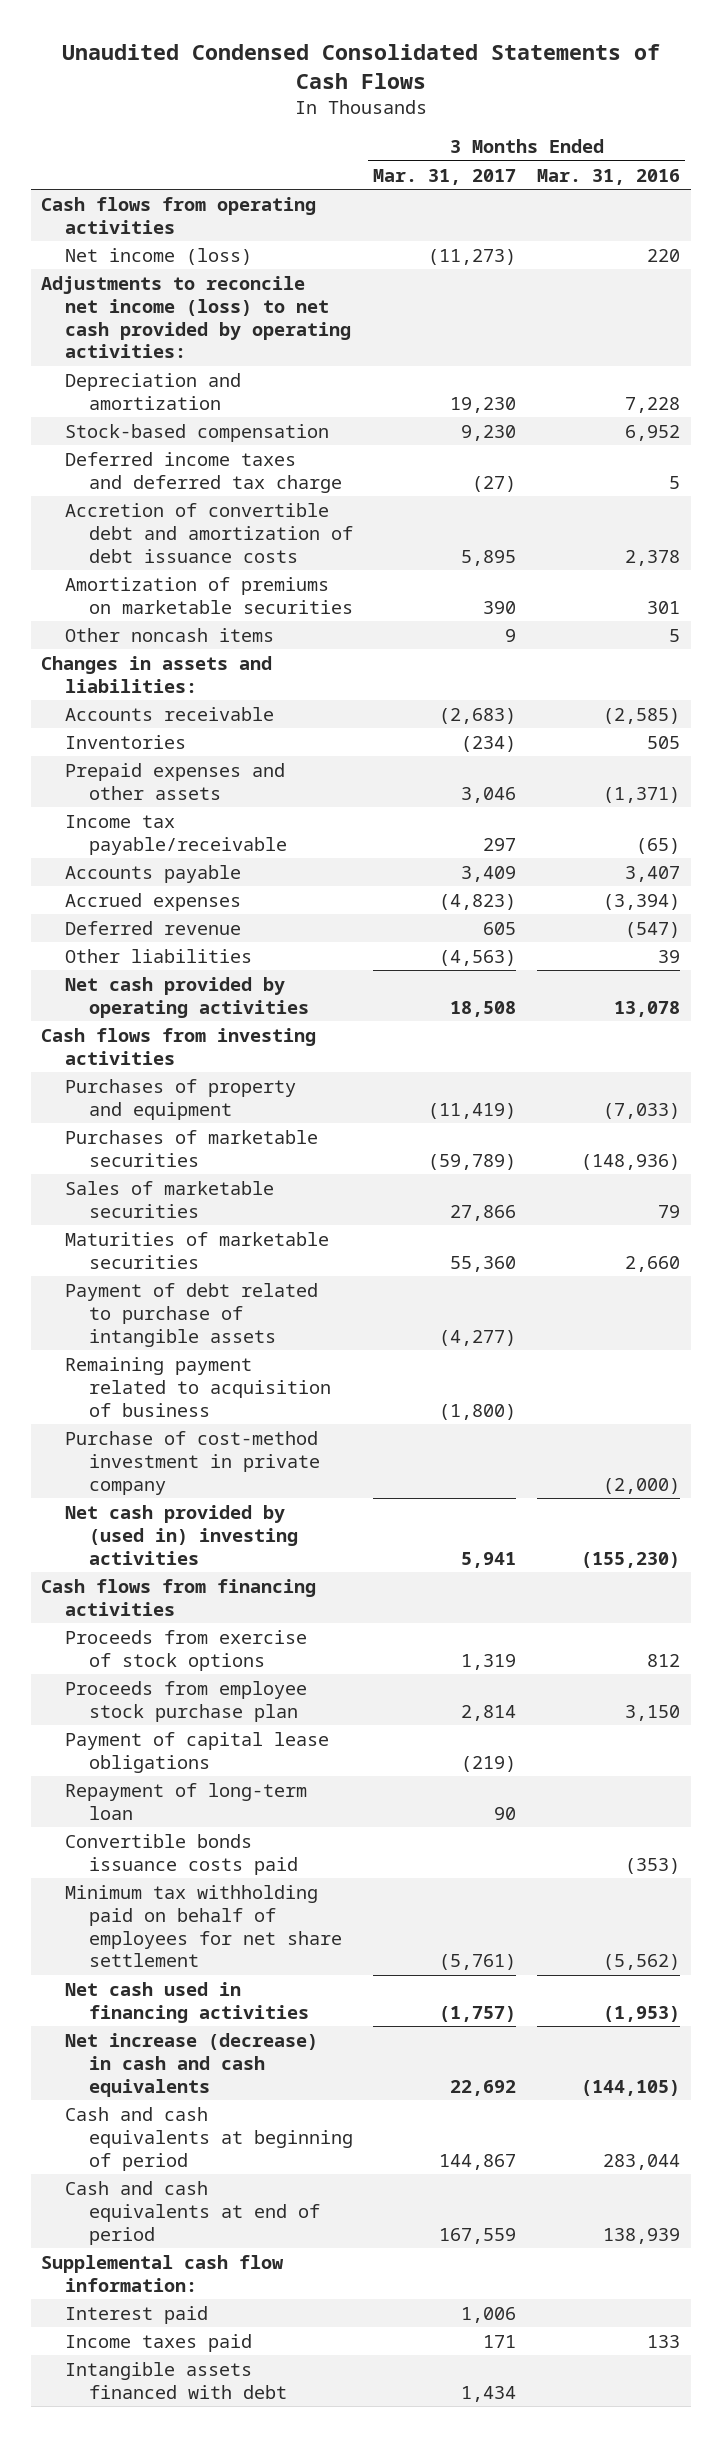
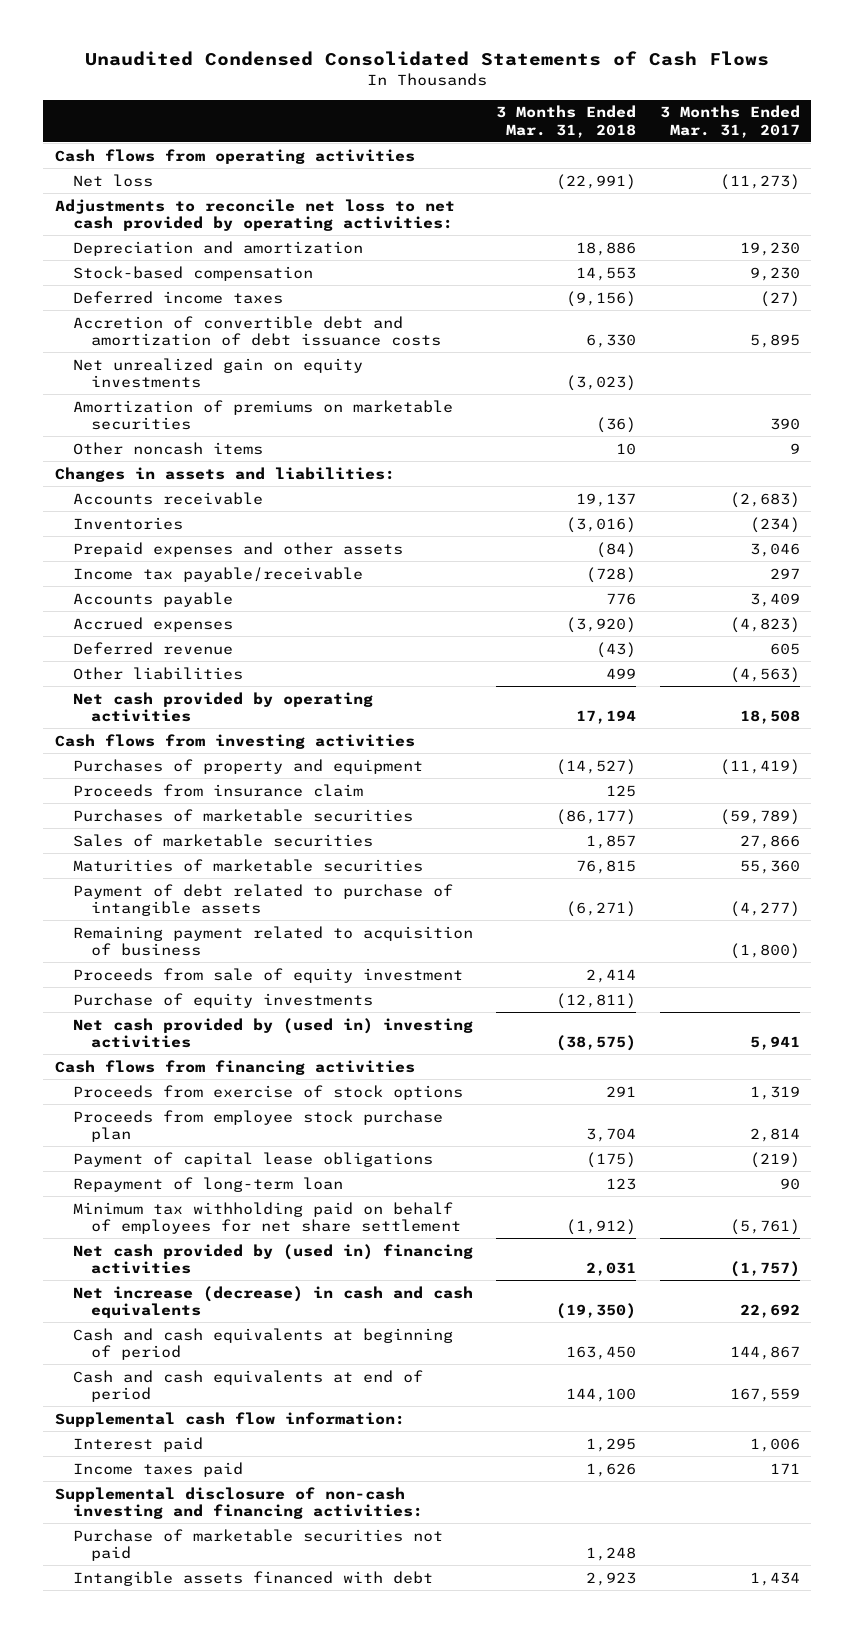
[537,168,681,185] Mar. 31, 2016 -> none
none -> [496,105,637,138] 3 Months Ended Mar. 31, 2018
[65,247,253,265] Net income (loss) -> [72,173,153,187] Net loss
[41,275,352,359] Adjustments to reconcile net income (loss) to net cash provided by operating activities: -> [54,198,455,231] Adjustments to reconcile net loss to net cash provided by operating activities:
[65,451,342,493] Deferred income taxes and deferred tax charge -> [72,290,283,304] Deferred income taxes
none -> [72,357,363,388] Net unrealized gain on equity investments
none -> [72,783,363,797] Proceeds from insurance claim
none -> [72,967,463,983] Proceeds from sale of equity investment
[65,1430,320,1495] Purchase of cost-method investment in private company -> [72,992,373,1008] Purchase of equity investments
[65,1833,298,1875] Convertible bonds issuance costs paid -> none
[65,1981,309,2023] Net cash used in financing activities -> [72,1243,473,1274] Net cash provided by (used in) financing activities
none -> [54,1486,423,1519] Supplemental disclosure of non-cash investing and financing activities:
none -> [72,1528,443,1561] Purchase of marketable securities not paid

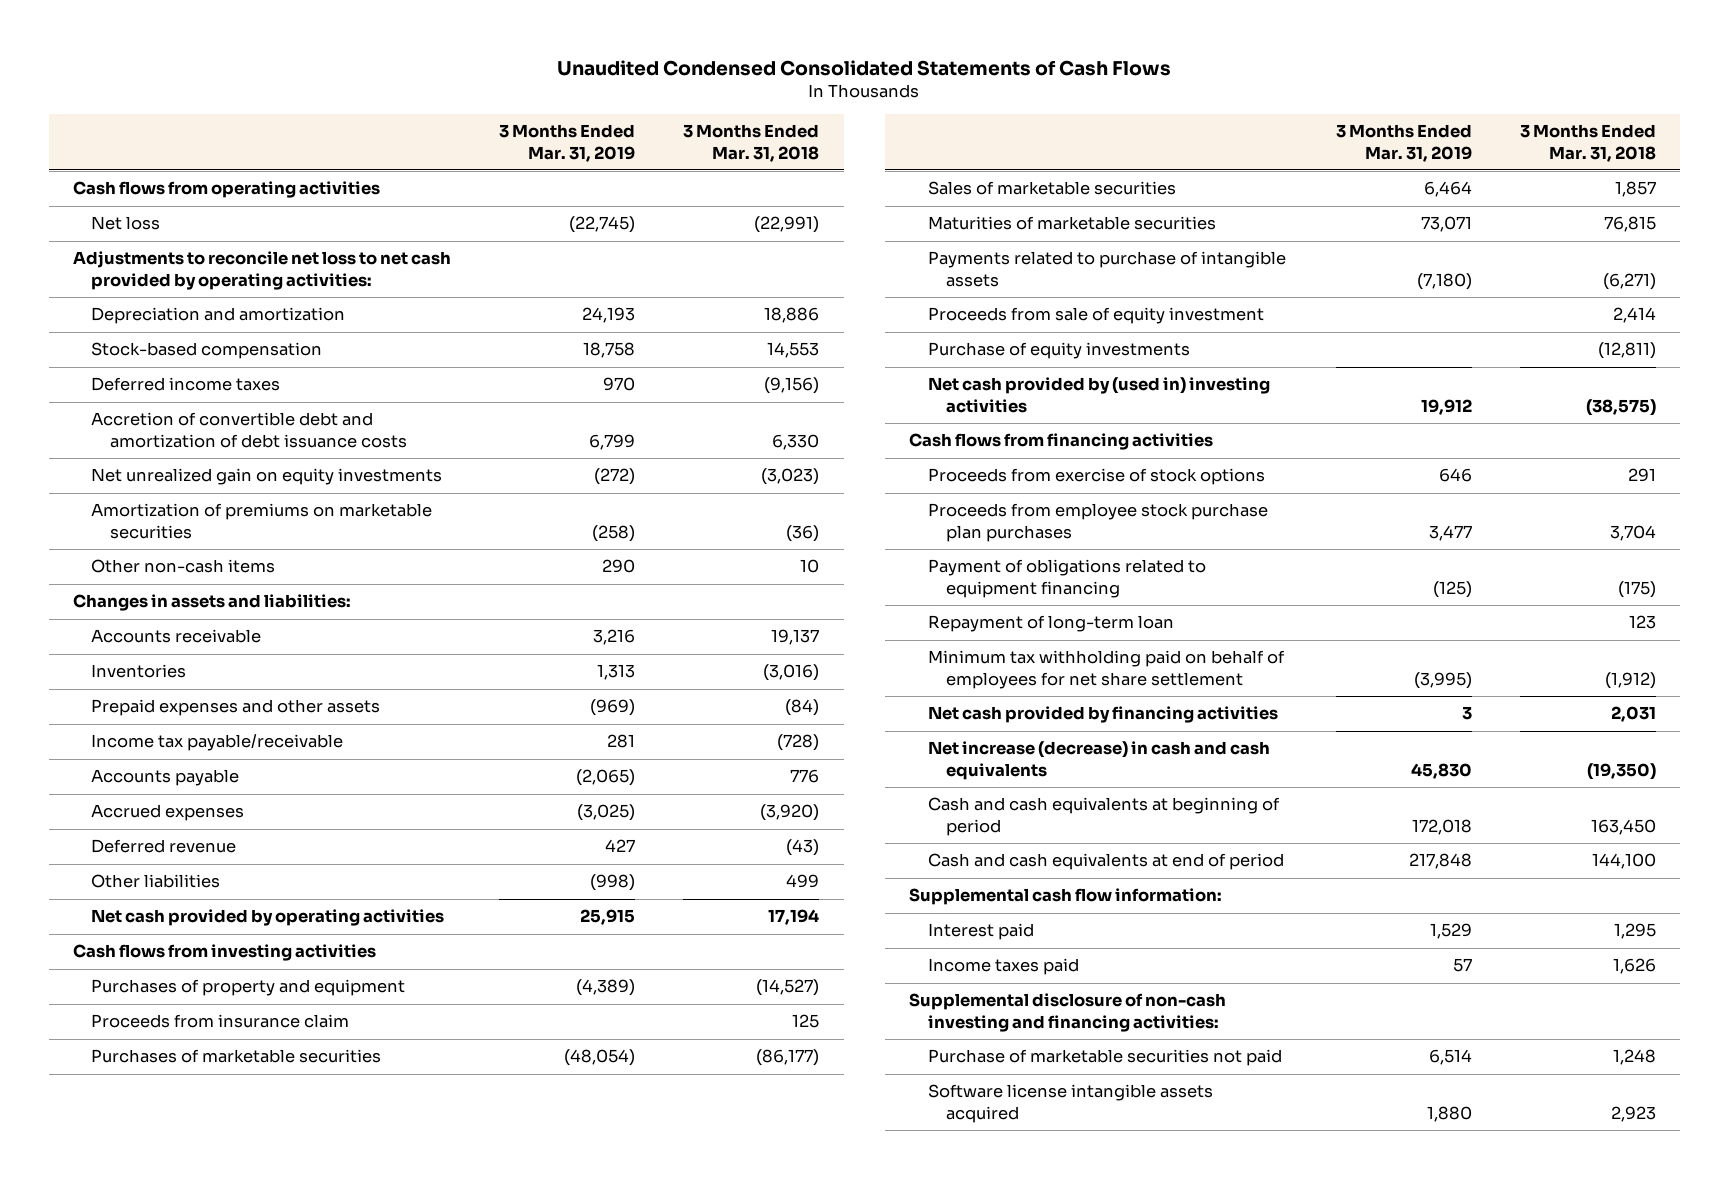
[659,105,800,138] 3 Months Ended Mar. 31, 2017 -> none
none -> [499,124,636,162] 3 Months Ended Mar. 31, 2019
[72,441,263,455] Other noncash items -> [91,559,276,574] Other non-cash items
[72,925,473,956] Remaining payment related to acquisition of business -> none
[72,883,453,916] Payment of debt related to purchase of intangible assets -> [927,251,1286,287] Payments related to purchase of intangible assets
[72,1109,443,1142] Proceeds from employee stock purchase plan -> [927,503,1268,542] Proceeds from employee stock purchase plan purchases
[72,1151,433,1167] Payment of capital lease obligations -> [927,559,1206,598] Payment of obligations related to equipment financing
[72,1243,473,1274] Net cash provided by (used in) financing activities -> [927,706,1278,724] Net cash provided by financing activities
[72,1570,433,1586] Intangible assets financed with debt -> [927,1084,1213,1123] Software license intangible assets acquired

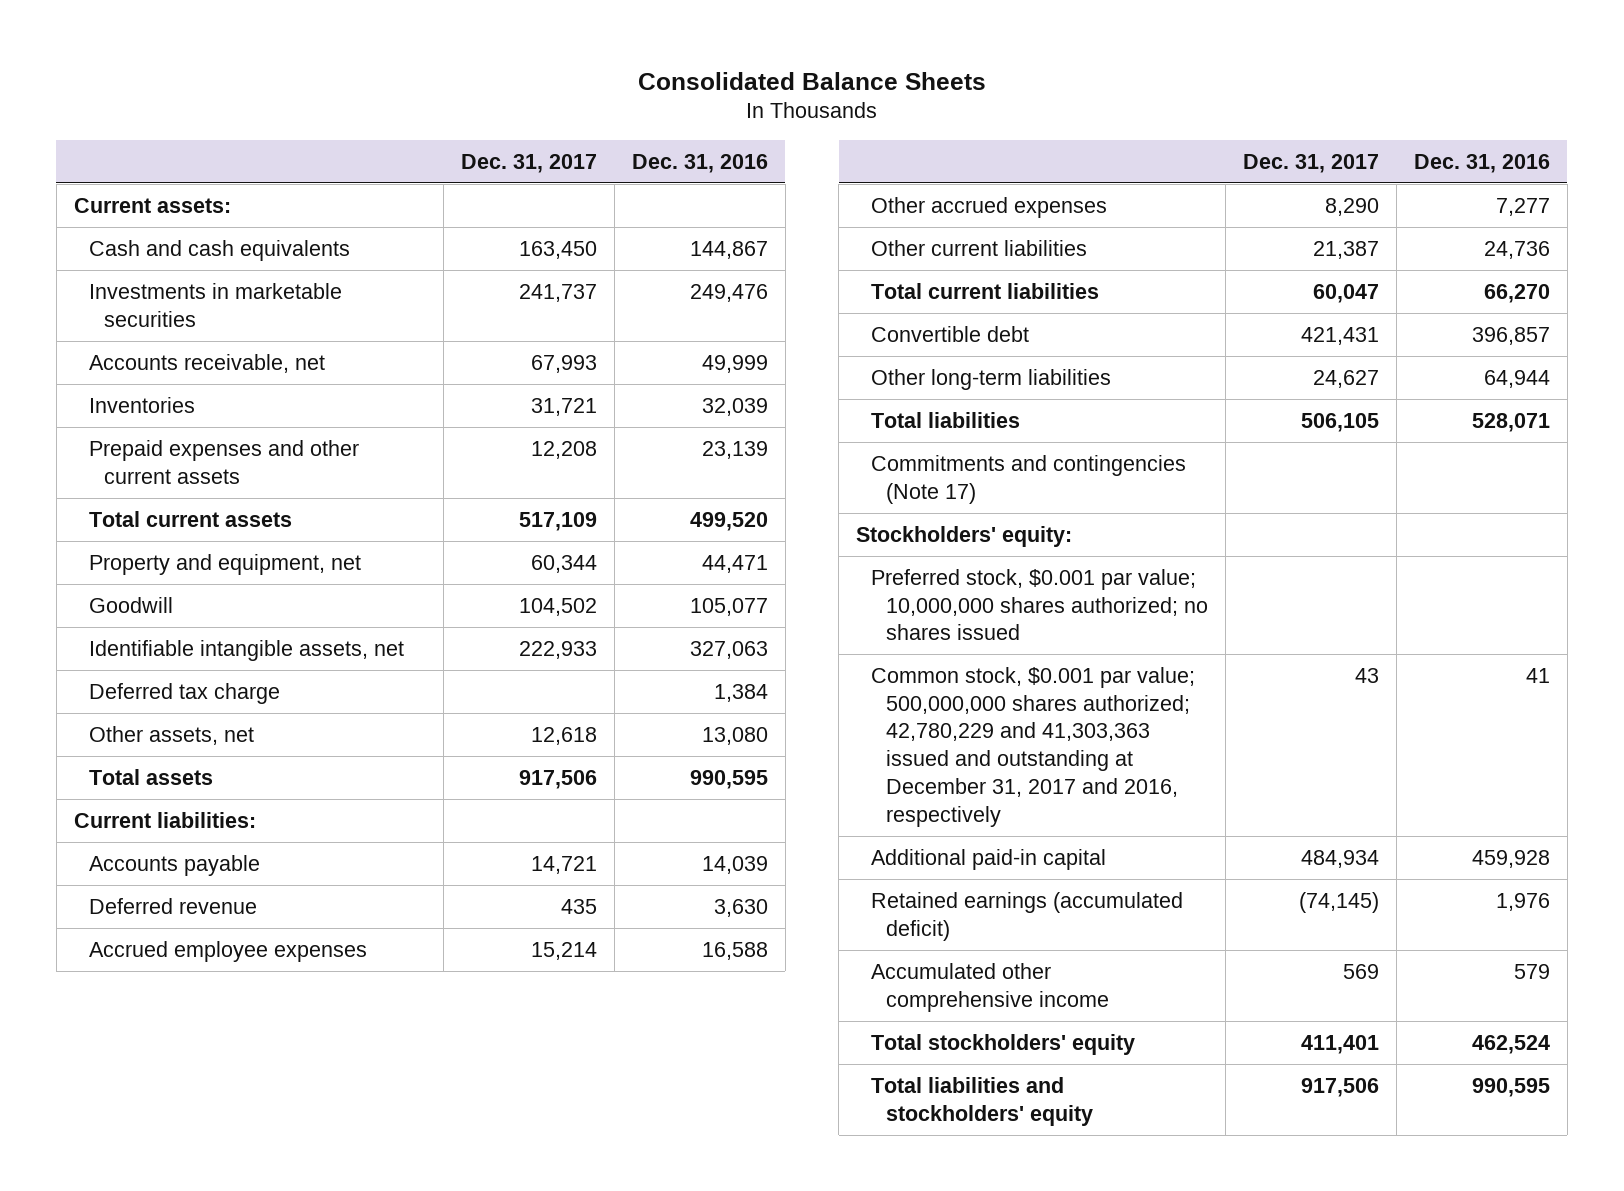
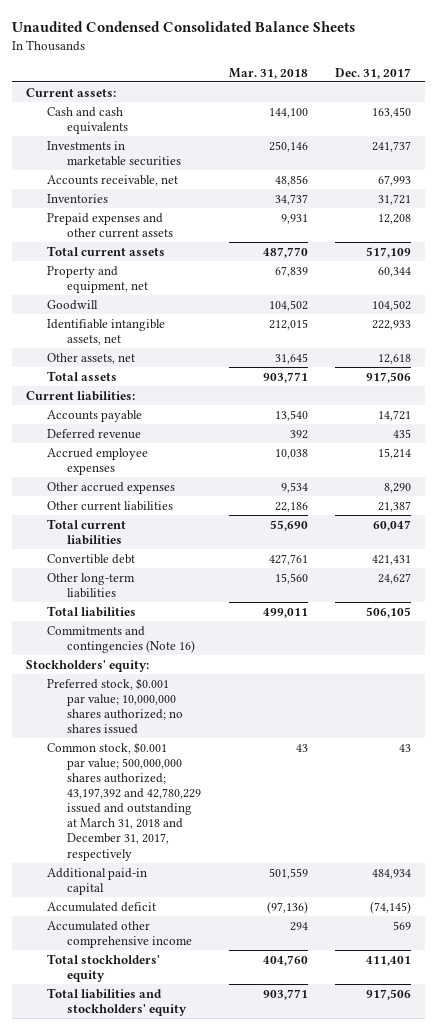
[637,71,986,90] Consolidated Balance Sheets -> [11,21,355,33] Unaudited Condensed Consolidated Balance Sheets
[631,153,768,173] Dec. 31, 2016 -> none
none -> [228,67,308,79] Mar. 31, 2018
[88,682,280,704] Deferred tax charge -> none
[871,454,1187,504] Commitments and contingencies (Note 17) -> [46,625,196,653] Commitments and contingencies (Note 16)
[871,666,1196,827] Common stock, $0.001 par value; 500,000,000 shares authorized; 42,780,229 and 41,303,363 issued and outstanding at December 31, 2017 and 2016, respectively -> [46,741,202,861] Common stock, $0.001 par value; 500,000,000 shares authorized; 43,197,392 and 42,780,229 issued and outstanding at March 31, 2018 and December 31, 2017, respectively
[871,891,1184,941] Retained earnings (accumulated deficit) -> [46,901,156,912] Accumulated deficit

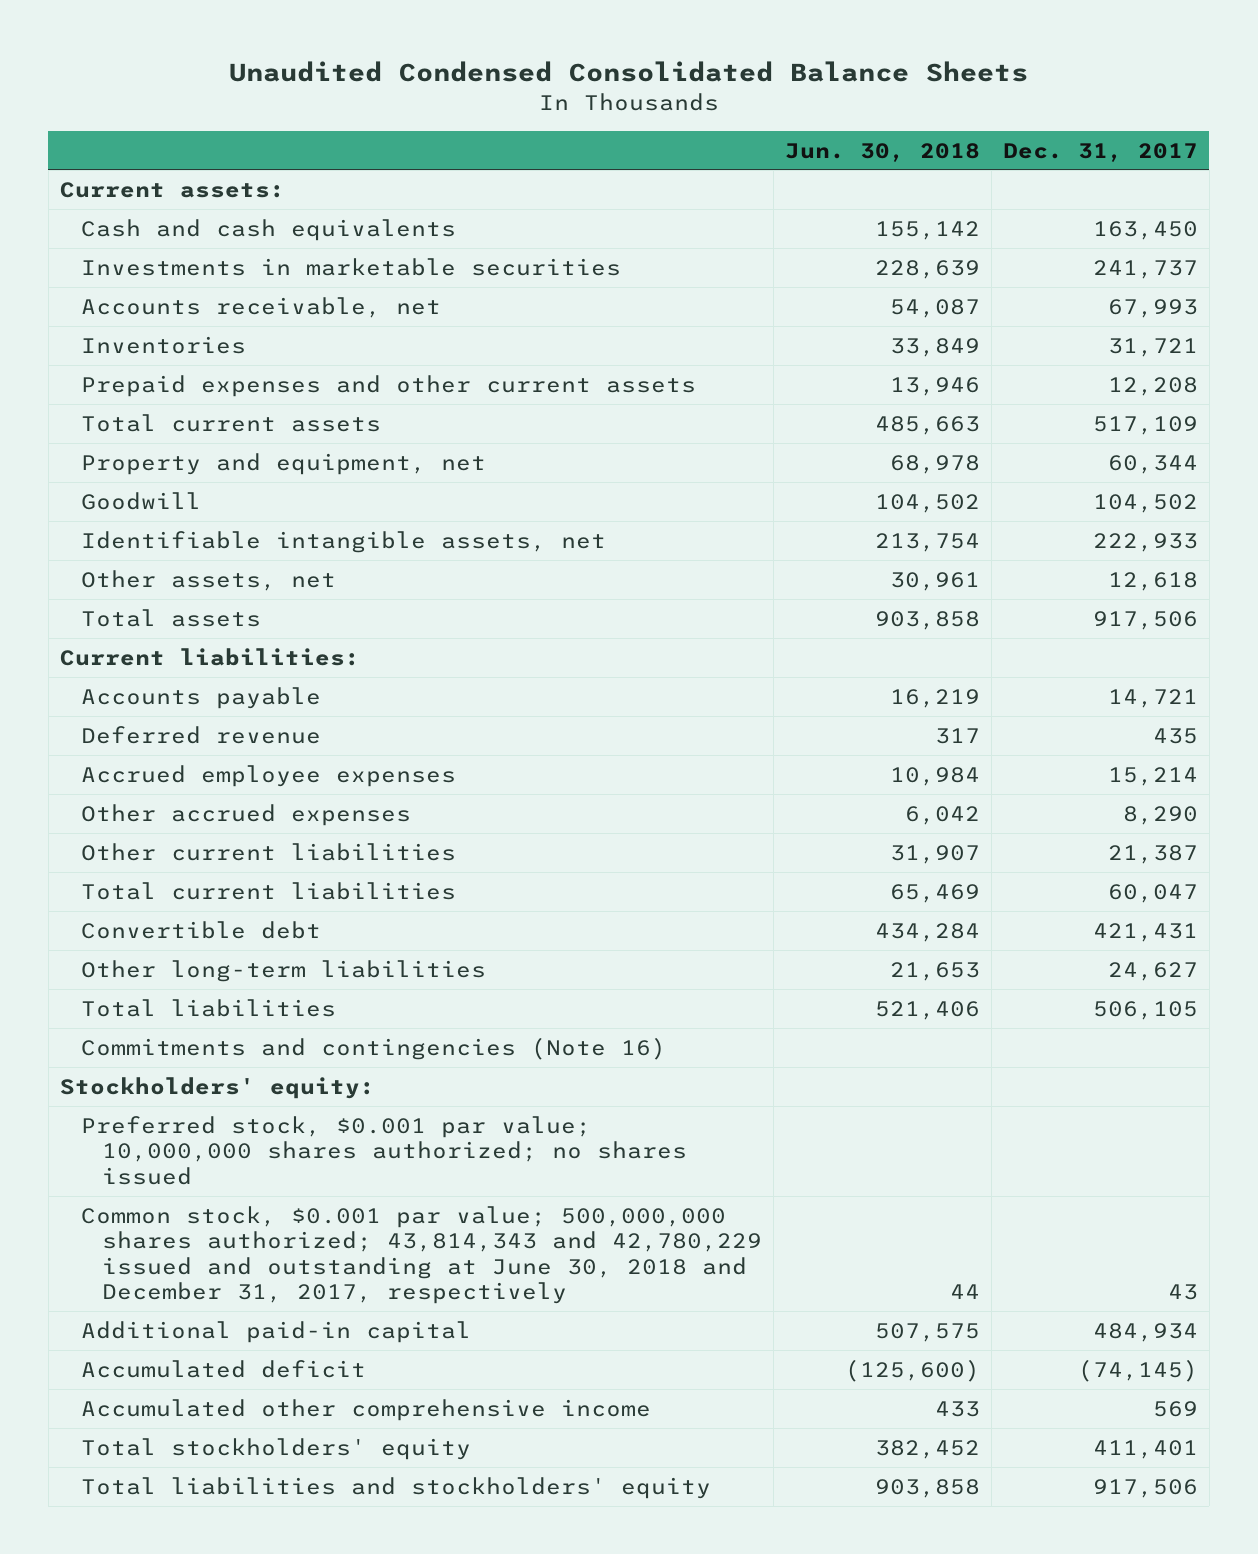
[228,67,308,79] Mar. 31, 2018 -> none
none -> [785,142,981,162] Jun. 30, 2018
[46,741,202,861] Common stock, $0.001 par value; 500,000,000 shares authorized; 43,197,392 and 42,780,229 issued and outstanding at March 31, 2018 and December 31, 2017, respectively -> [80,1205,763,1305] Common stock, $0.001 par value; 500,000,000 shares authorized; 43,814,343 and 42,780,229 issued and outstanding at June 30, 2018 and December 31, 2017, respectively

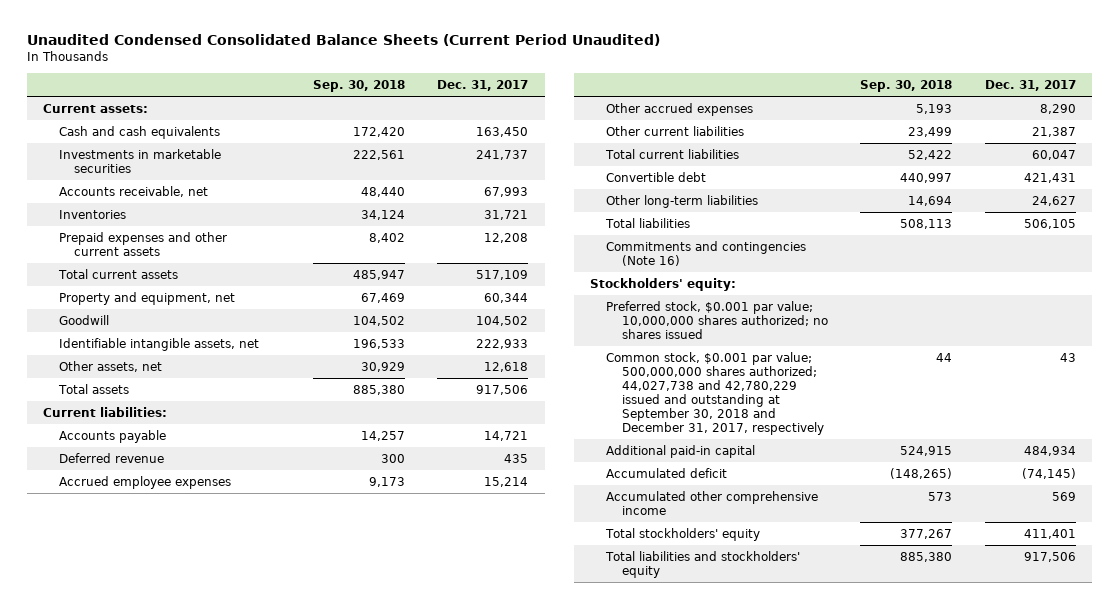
[228,61,1028,83] Unaudited Condensed Consolidated Balance Sheets -> [26,34,660,47] Unaudited Condensed Consolidated Balance Sheets (Current Period Unaudited)
[785,142,981,162] Jun. 30, 2018 -> none
none -> [312,79,405,92] Sep. 30, 2018
[80,1205,763,1305] Common stock, $0.001 par value; 500,000,000 shares authorized; 43,814,343 and 42,780,229 issued and outstanding at June 30, 2018 and December 31, 2017, respectively -> [605,351,824,436] Common stock, $0.001 par value; 500,000,000 shares authorized; 44,027,738 and 42,780,229 issued and outstanding at September 30, 2018 and December 31, 2017, respectively

